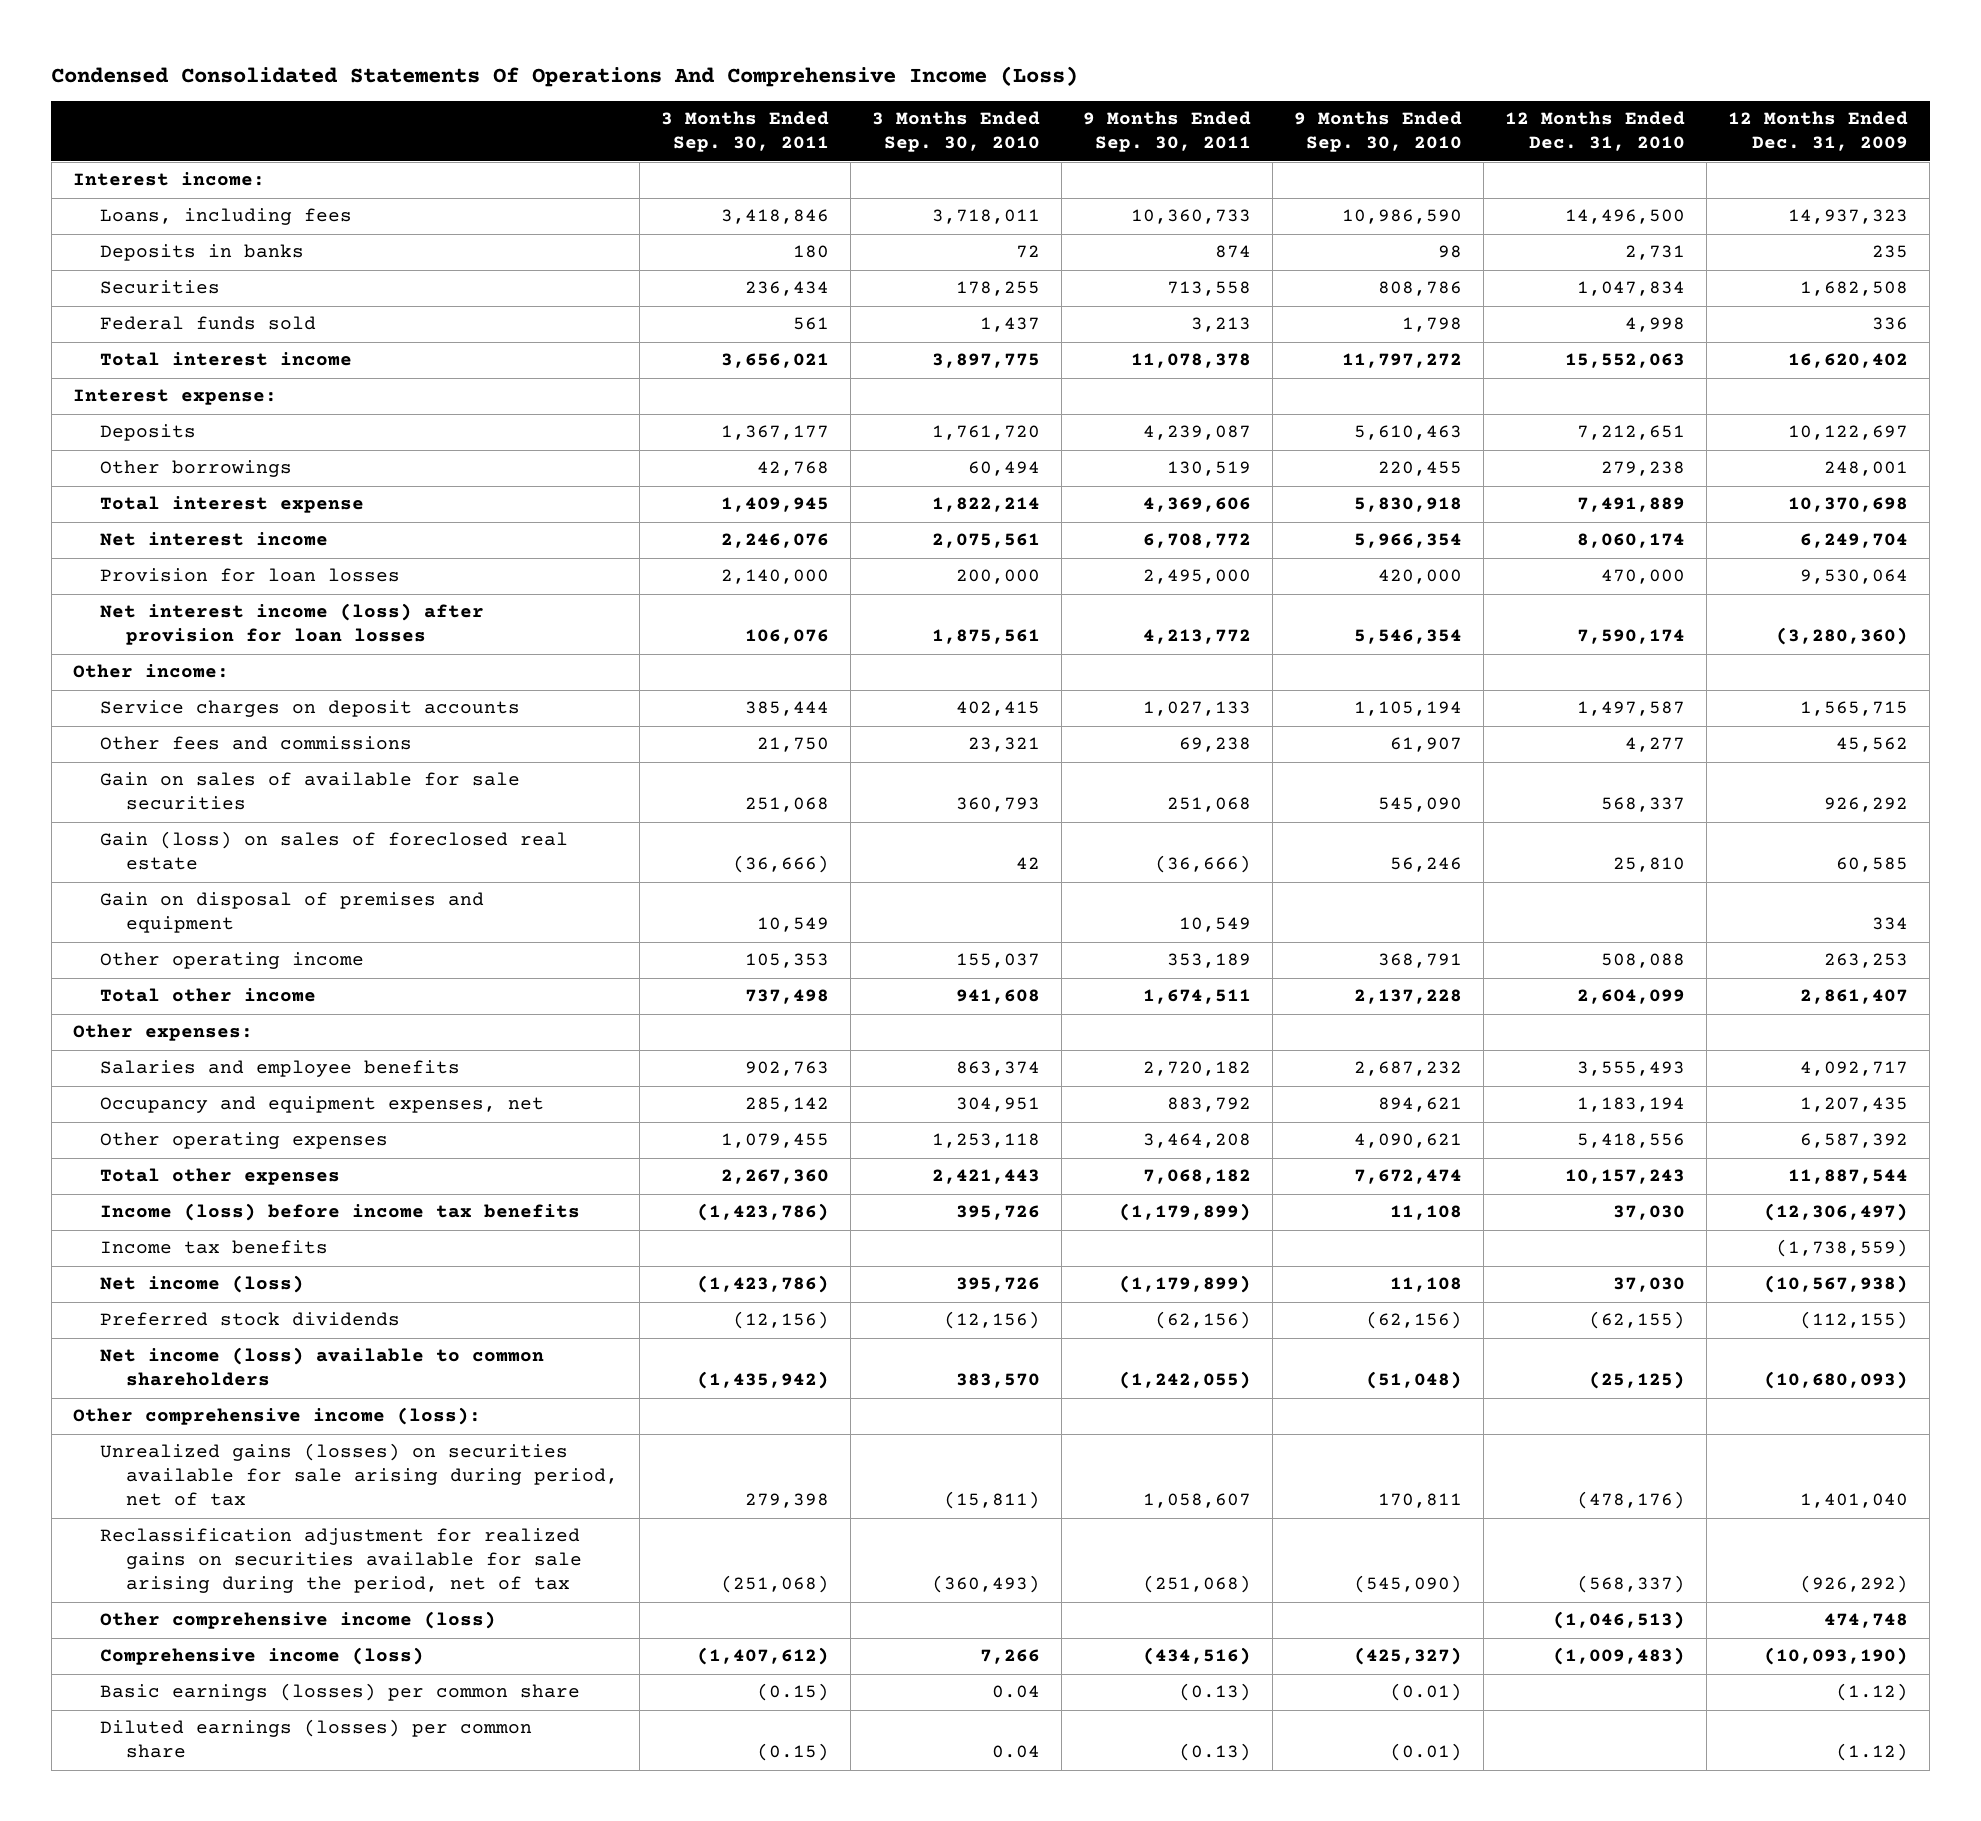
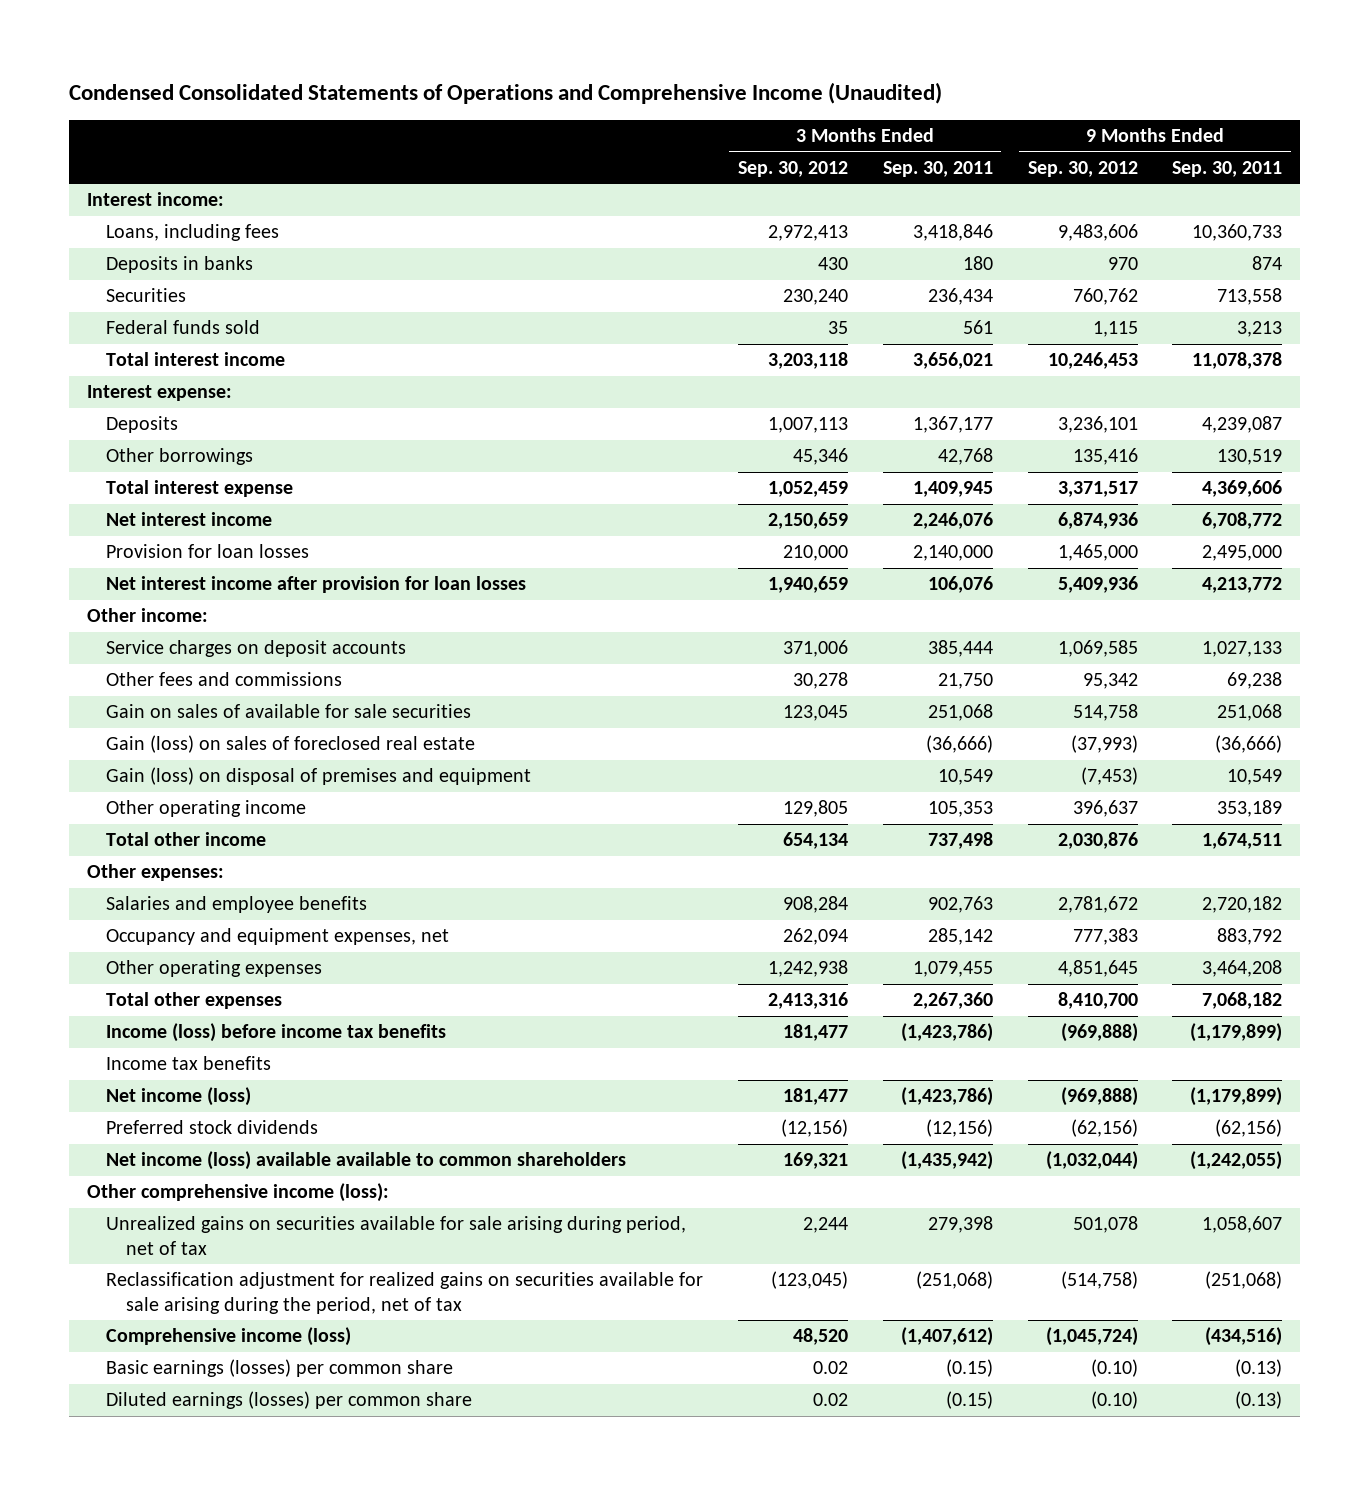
[51,65,1079,87] Condensed Consolidated Statements Of Operations And Comprehensive Income (Loss) -> [69,81,943,104] Condensed Consolidated Statements of Operations and Comprehensive Income (Unaudited)
[872,111,1041,153] 3 Months Ended Sep. 30, 2010 -> none
[1294,111,1463,153] 9 Months Ended Sep. 30, 2010 -> none
[1505,111,1686,152] 12 Months Ended Dec. 31, 2010 -> none
[1728,111,1909,152] 12 Months Ended Dec. 31, 2009 -> none
none -> [738,160,849,177] Sep. 30, 2012
none -> [1027,160,1138,177] Sep. 30, 2012
[99,603,484,646] Net interest income (loss) after provision for loan losses -> [106,576,527,594] Net interest income after provision for loan losses
[99,892,484,934] Gain on disposal of premises and equipment -> [106,767,532,786] Gain (loss) on disposal of premises and equipment
[99,1347,544,1387] Net income (loss) available to common shareholders -> [106,1151,627,1171] Net income (loss) available available to common shareholders
[99,1443,619,1507] Unrealized gains (losses) on securities available for sale arising during period, net of tax -> [106,1216,687,1255] Unrealized gains on securities available for sale arising during period, net of tax
[99,1611,496,1630] Other comprehensive income (loss) -> none

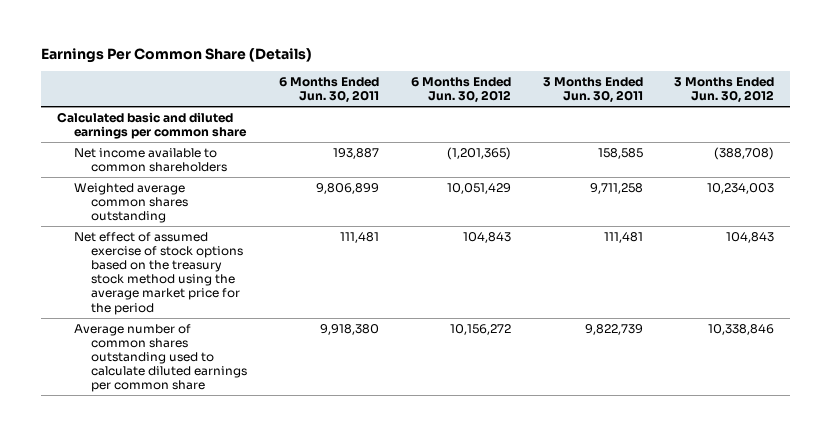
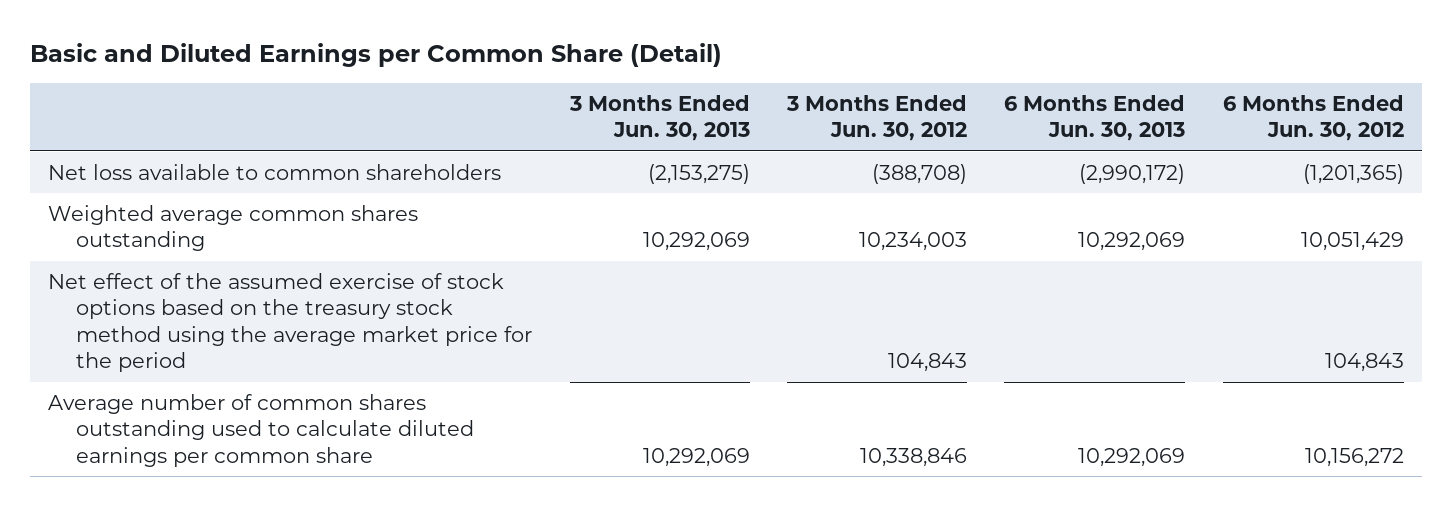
[40,48,312,64] Earnings Per Common Share (Details) -> [29,42,722,67] Basic and Diluted Earnings per Common Share (Detail)
[278,77,379,104] 6 Months Ended Jun. 30, 2011 -> none
[542,77,643,104] 3 Months Ended Jun. 30, 2011 -> none
none -> [568,94,750,142] 3 Months Ended Jun. 30, 2013
none -> [1004,94,1186,142] 6 Months Ended Jun. 30, 2013
[56,111,247,139] Calculated basic and diluted earnings per common share -> none
[73,147,227,172] Net income available to common shareholders -> [48,164,502,181] Net loss available to common shareholders
[73,231,243,315] Net effect of assumed exercise of stock options based on the treasury stock method using the average market price for the period -> [48,273,533,373] Net effect of the assumed exercise of stock options based on the treasury stock method using the average market price for the period

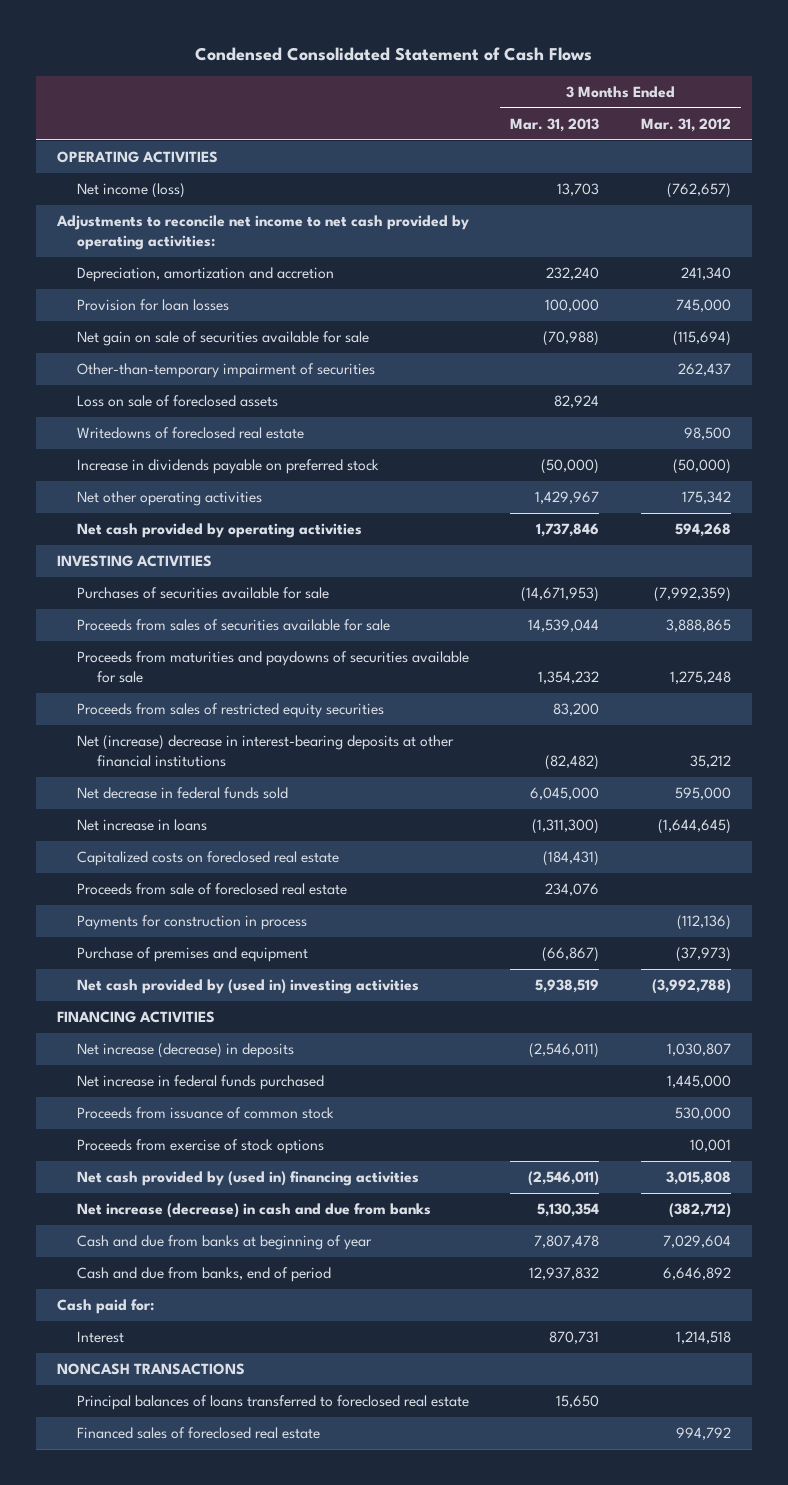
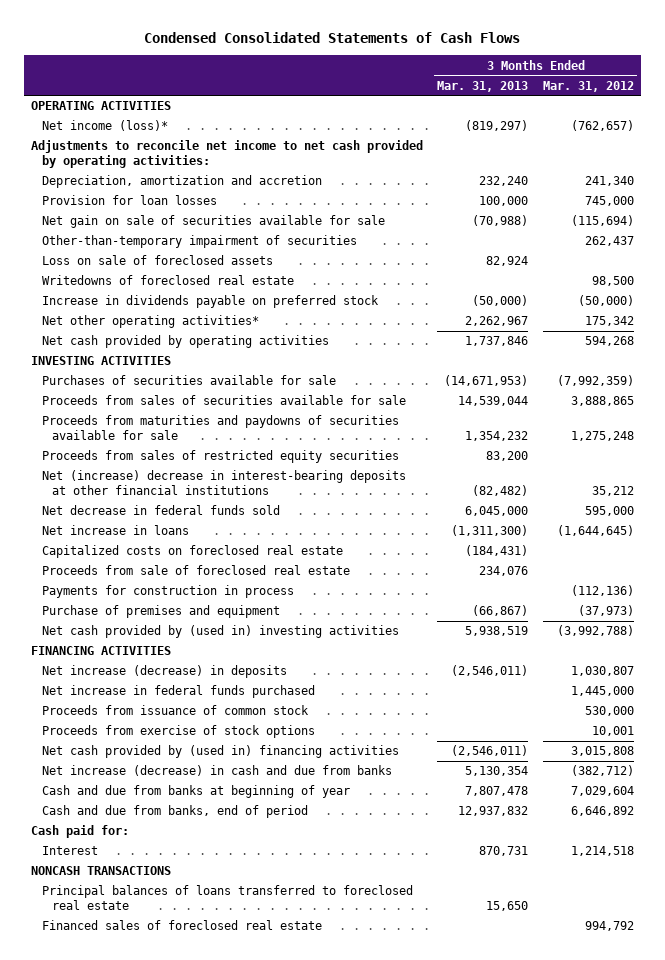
[194,47,592,62] Condensed Consolidated Statement of Cash Flows -> [144,31,521,43] Condensed Consolidated Statements of Cash Flows
[76,183,185,199] Net income (loss) -> [41,120,168,132] Net income (loss)*
[557,183,600,197] 13,703 -> [465,120,529,132] (819,297)
[76,491,262,507] Net other operating activities -> [41,315,259,329] Net other operating activities*
[535,491,600,505] 1,429,967 -> [465,316,529,327] 2,262,967

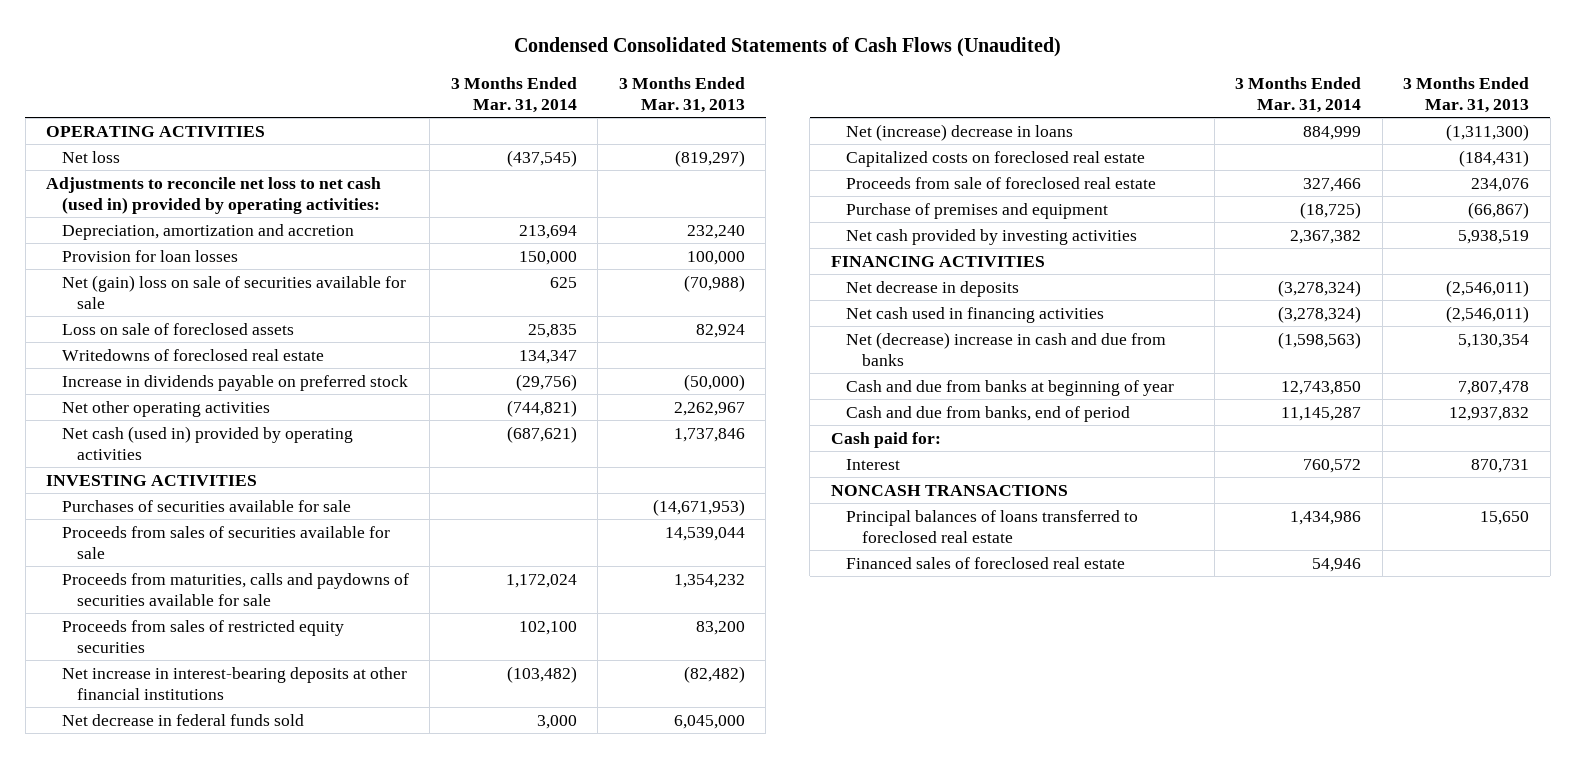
[144,31,521,43] Condensed Consolidated Statements of Cash Flows -> [513,37,1061,58] Condensed Consolidated Statements of Cash Flows (Unaudited)
[542,80,634,92] Mar. 31, 2012 -> none
none -> [450,76,577,113] 3 Months Ended Mar. 31, 2014
[41,120,168,132] Net income (loss)* -> [61,150,120,163] Net loss
[31,140,424,169] Adjustments to reconcile net income to net cash provided by operating activities: -> [46,176,382,214] Adjustments to reconcile net loss to net cash (used in) provided by operating activities:
[41,235,357,249] Other-than-temporary impairment of securities -> none
[41,215,385,229] Net gain on sale of securities available for sale -> [61,274,406,309] Net (gain) loss on sale of securities available for sale
[41,315,259,329] Net other operating activities* -> [61,400,270,417] Net other operating activities
[41,335,329,349] Net cash provided by operating activities -> [61,425,353,460] Net cash (used in) provided by operating activities
[41,415,399,441] Proceeds from maturities and paydowns of securities available for sale -> [61,572,409,606] Proceeds from maturities, calls and paydowns of securities available for sale
[41,470,406,496] Net (increase) decrease in interest-bearing deposits at other financial institutions -> [61,666,407,700] Net increase in interest-bearing deposits at other financial institutions
[41,525,189,536] Net increase in loans -> [846,123,1074,141] Net (increase) decrease in loans
[41,585,294,599] Payments for construction in process -> none
[41,625,399,639] Net cash provided by (used in) investing activities -> [846,228,1138,245] Net cash provided by investing activities
[41,685,315,699] Net increase in federal funds purchased -> none
[41,705,309,716] Proceeds from issuance of common stock -> none
[41,725,315,739] Proceeds from exercise of stock options -> none
[41,665,287,679] Net increase (decrease) in deposits -> [846,280,1020,297] Net decrease in deposits
[41,745,399,759] Net cash provided by (used in) financing activities -> [846,306,1105,323] Net cash used in financing activities
[41,765,392,777] Net increase (decrease) in cash and due from banks -> [846,331,1167,366] Net (decrease) increase in cash and due from banks

